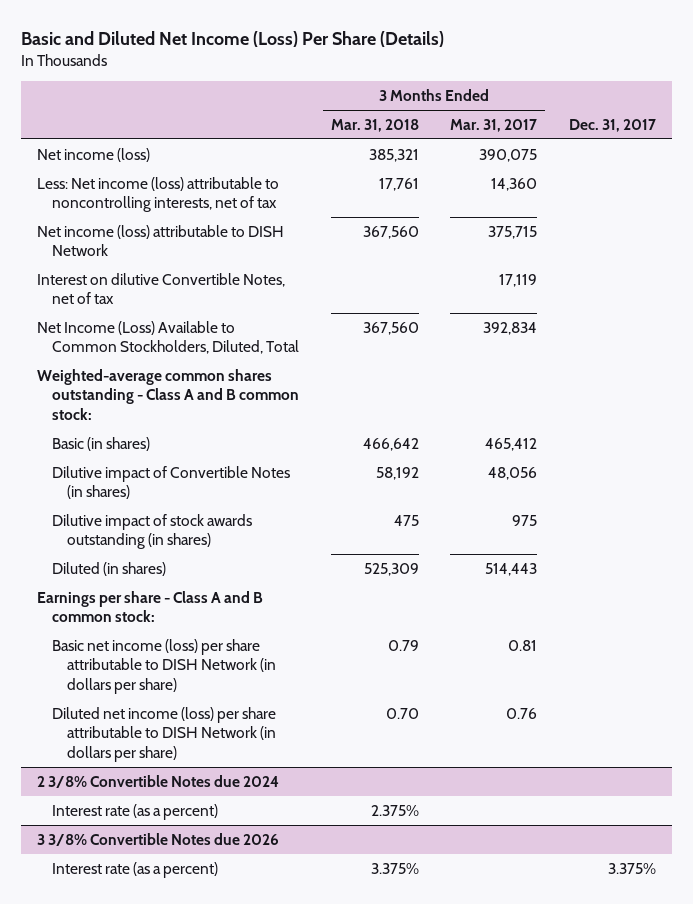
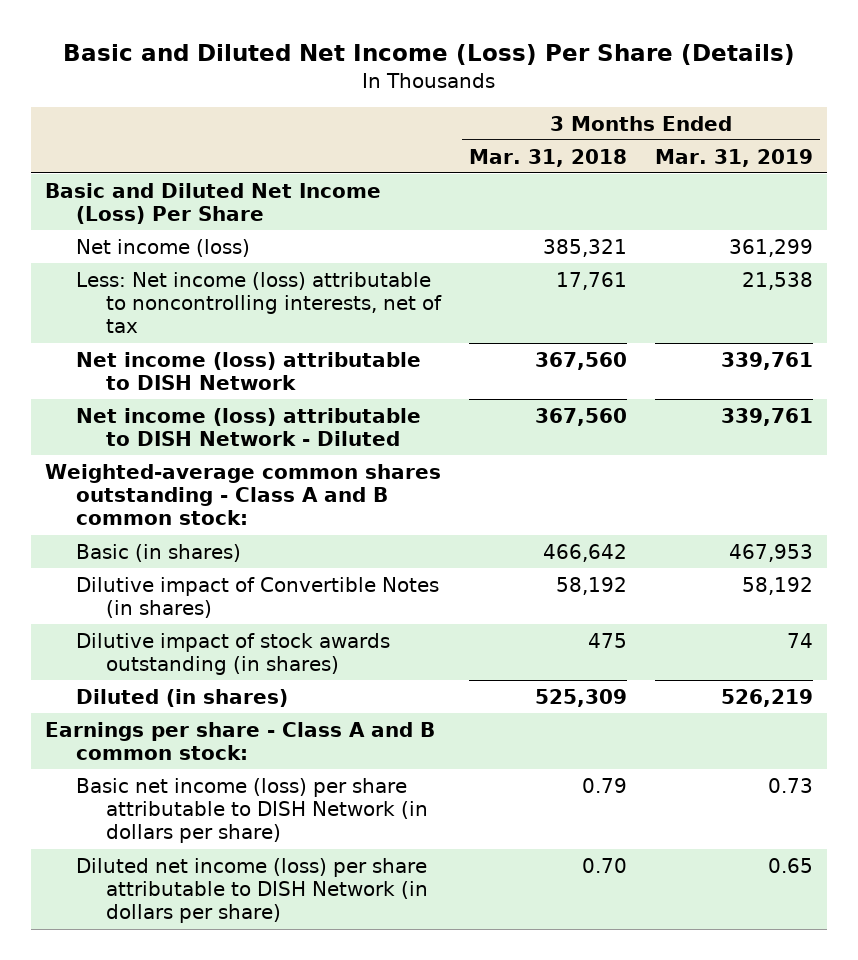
[450,118,538,132] Mar. 31, 2017 -> none
[569,118,657,132] Dec. 31, 2017 -> none
none -> [655,148,814,167] Mar. 31, 2019
none -> [45,182,382,224] Basic and Diluted Net Income (Loss) Per Share
[36,272,285,305] Interest on dilutive Convertible Notes, net of tax -> none
[36,320,299,355] Net Income (Loss) Available to Common Stockholders, Diluted, Total -> [75,407,421,446] Net income (loss) attributable to DISH Network - Diluted
[36,774,279,788] 2 3/8% Convertible Notes due 2024 -> none
[51,803,218,820] Interest rate (as a percent) -> none
[36,832,279,846] 3 3/8% Convertible Notes due 2026 -> none
[51,861,218,878] Interest rate (as a percent) -> none

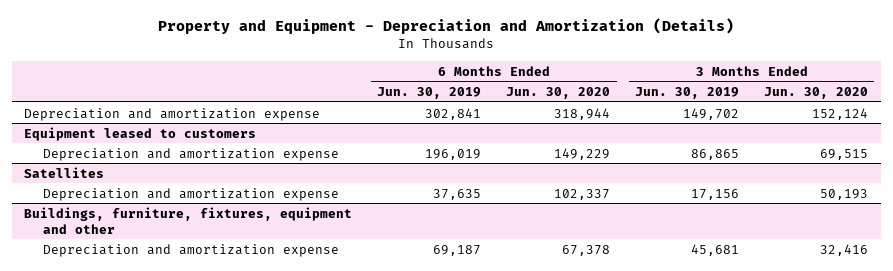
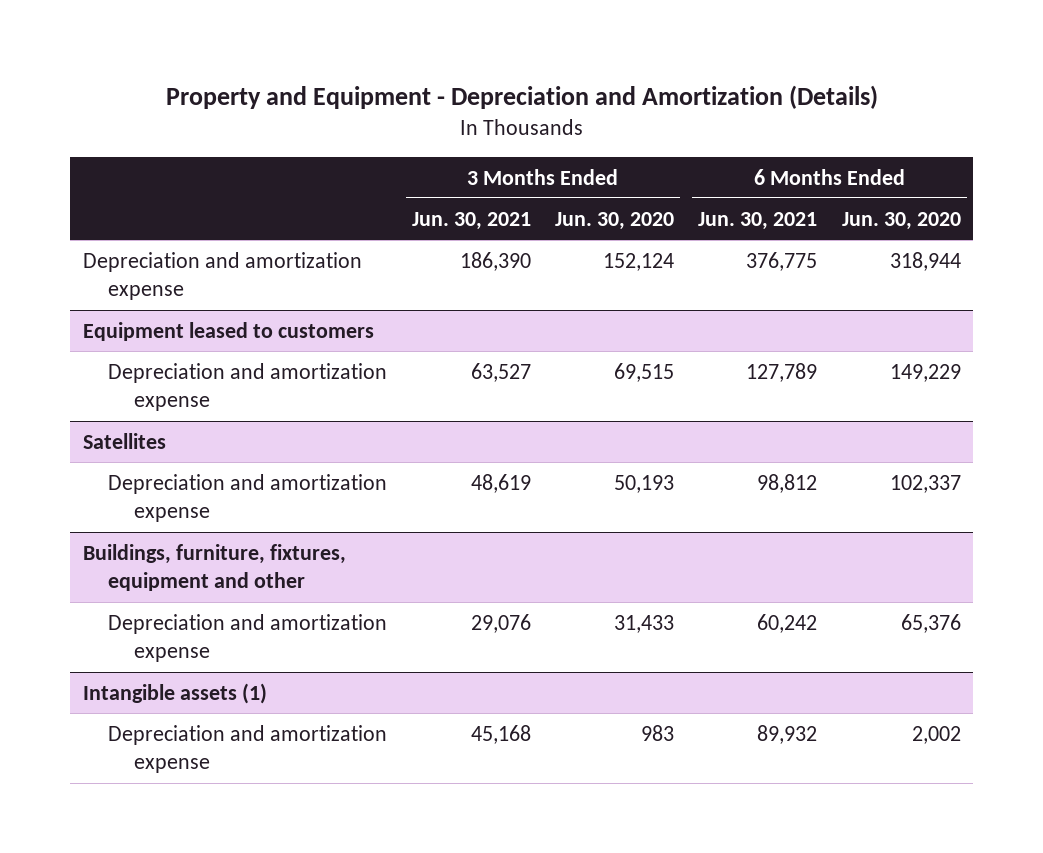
[377,86,482,99] Jun. 30, 2019 -> none
[635,86,740,99] Jun. 30, 2019 -> none
none -> [411,211,531,230] Jun. 30, 2021
none -> [698,211,818,230] Jun. 30, 2021
[562,244,611,256] 67,378 -> [900,613,961,633] 65,376
[820,243,869,256] 32,416 -> [614,614,675,633] 31,433
none -> [82,682,267,704] Intangible assets (1)
none -> [108,724,388,774] Depreciation and amortization expense

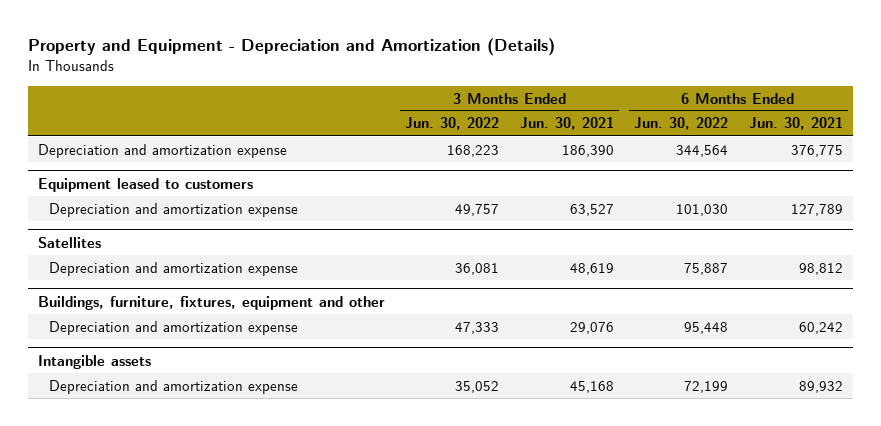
[555,211,675,230] Jun. 30, 2020 -> none
[841,211,961,230] Jun. 30, 2020 -> none
none -> [405,117,500,131] Jun. 30, 2022
none -> [634,117,729,131] Jun. 30, 2022
[82,682,267,704] Intangible assets (1) -> [38,354,152,369] Intangible assets

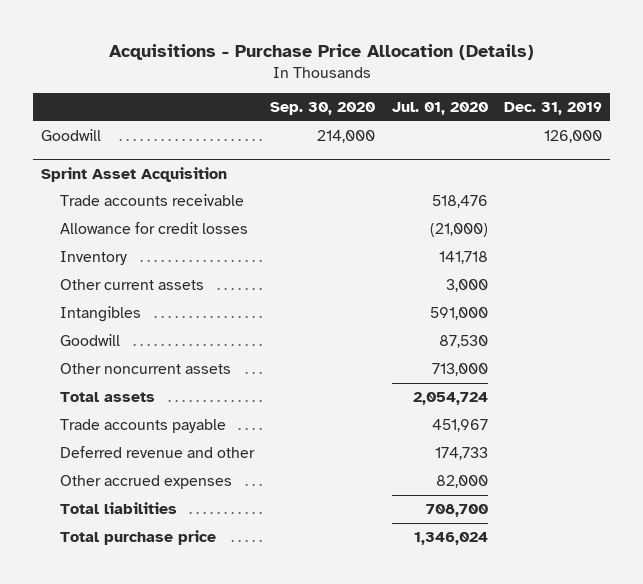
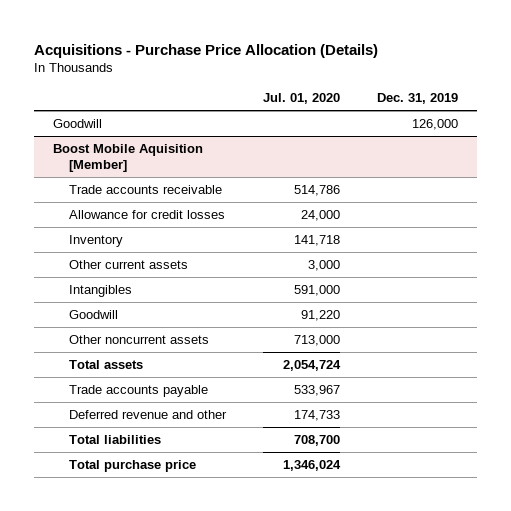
[270,102,376,116] Sep. 30, 2020 -> none
[41,166,228,182] Sprint Asset Acquisition -> none
none -> [52,143,203,173] Boost Mobile Aquisition [Member]
[431,195,488,209] 518,476 -> [294,184,341,196] 514,786
[429,223,488,238] (21,000) -> [301,209,341,221] 24,000
[438,335,488,349] 87,530 -> [301,309,341,321] 91,220
[431,419,488,433] 451,967 -> [294,384,341,396] 533,967
[60,475,233,490] Other accrued expenses -> none

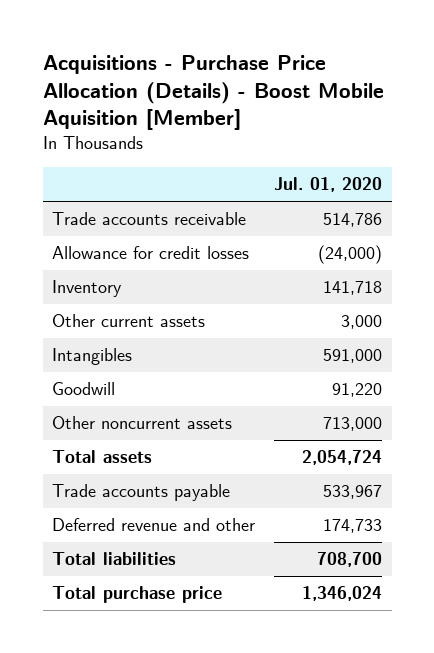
[34,43,379,58] Acquisitions - Purchase Price Allocation (Details) -> [42,55,384,131] Acquisitions - Purchase Price Allocation (Details) - Boost Mobile Aquisition [Member]
[377,93,459,105] Dec. 31, 2019 -> none
[52,118,102,128] Goodwill -> none
[52,143,203,173] Boost Mobile Aquisition [Member] -> none
[301,209,341,221] 24,000 -> [318,245,383,265] (24,000)

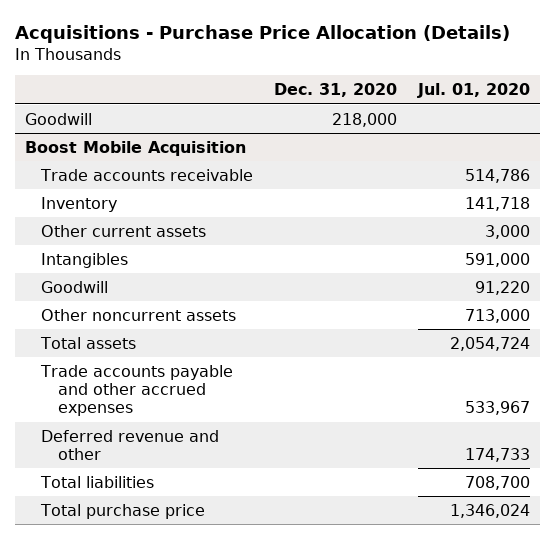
[42,55,384,131] Acquisitions - Purchase Price Allocation (Details) - Boost Mobile Aquisition [Member] -> [14,24,510,43] Acquisitions - Purchase Price Allocation (Details)
none -> [274,83,398,98] Dec. 31, 2020
none -> [25,112,93,125] Goodwill
none -> [25,140,247,156] Boost Mobile Acquisition
[52,246,250,260] Allowance for credit losses -> none
[52,484,231,502] Trade accounts payable -> [40,364,234,417] Trade accounts payable and other accrued expenses

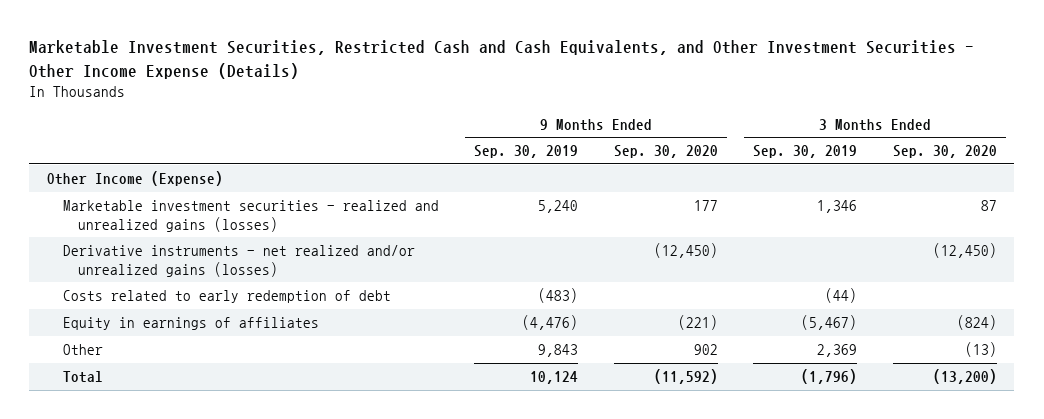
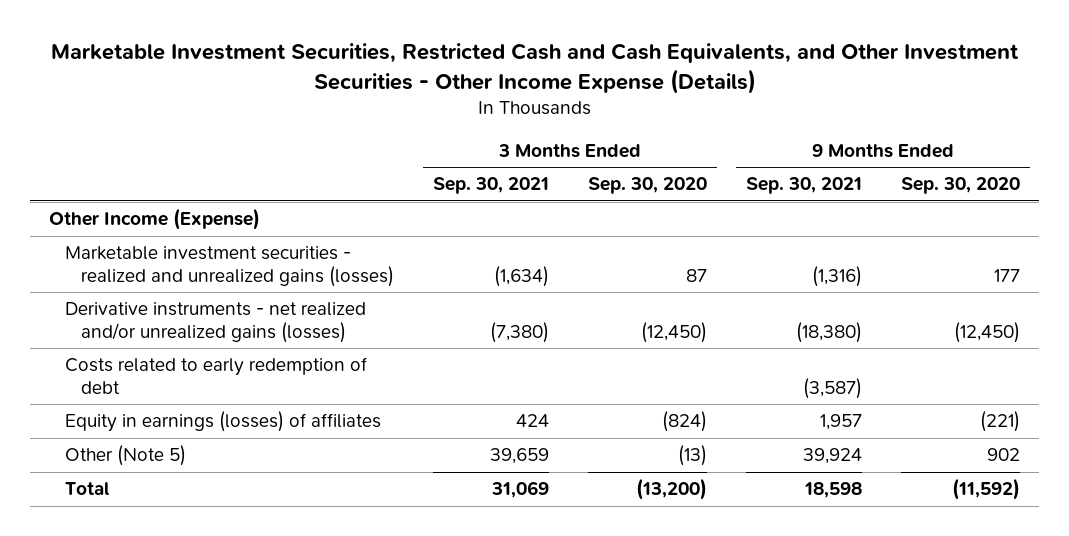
[474,145,579,159] Sep. 30, 2019 -> none
[753,145,858,159] Sep. 30, 2019 -> none
none -> [433,177,550,195] Sep. 30, 2021
none -> [746,177,863,195] Sep. 30, 2021
[62,317,319,331] Equity in earnings of affiliates -> [65,411,382,433] Equity in earnings (losses) of affiliates
[62,344,103,356] Other -> [65,445,187,467] Other (Note 5)

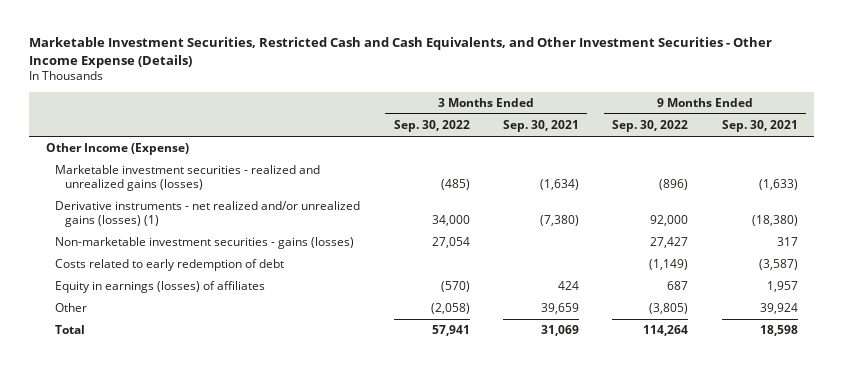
[588,177,708,195] Sep. 30, 2020 -> none
[900,177,1020,195] Sep. 30, 2020 -> none
none -> [393,120,470,133] Sep. 30, 2022
none -> [612,120,689,133] Sep. 30, 2022
[812,265,863,287] (1,316) -> [758,178,798,190] (1,633)
[65,302,367,343] Derivative instruments - net realized and/or unrealized gains (losses) -> [55,201,361,227] Derivative instruments - net realized and/or unrealized gains (losses) (1)
none -> [55,237,355,250] Non-marketable investment securities - gains (losses)
[65,445,187,467] Other (Note 5) -> [55,303,88,313] Other

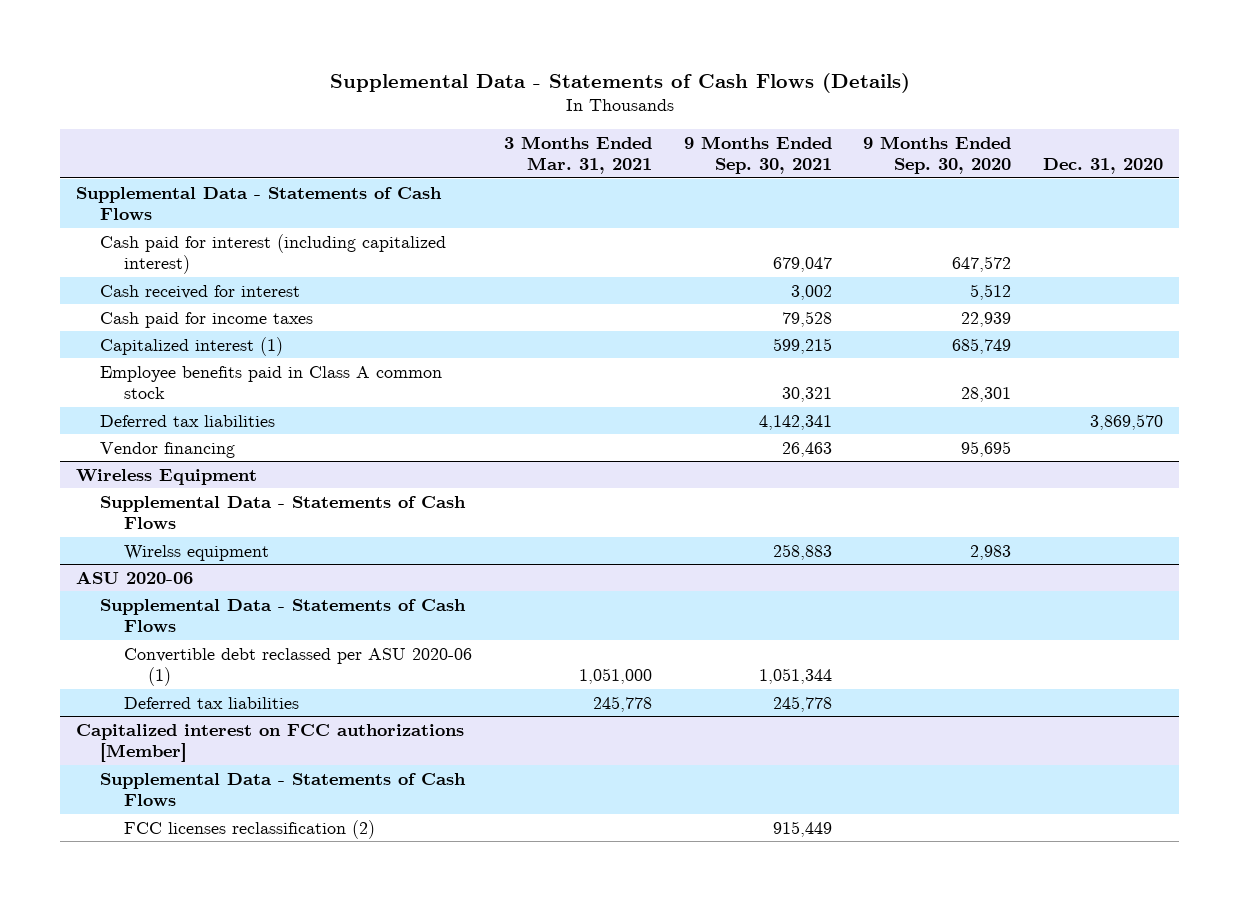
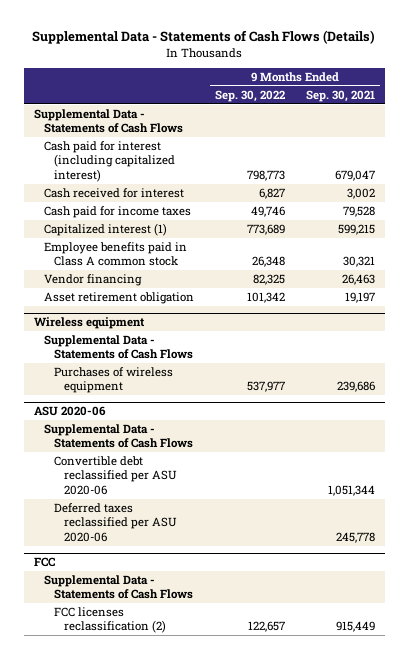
[504,135,653,175] 3 Months Ended Mar. 31, 2021 -> none
[863,135,1012,175] 9 Months Ended Sep. 30, 2020 -> none
[1042,158,1163,175] Dec. 31, 2020 -> none
none -> [214,89,285,102] Sep. 30, 2022
[100,414,276,427] Deferred tax liabilities -> none
none -> [43,292,194,305] Asset retirement obligation
[76,468,258,485] Wireless Equipment -> [34,317,146,330] Wireless equipment
[124,544,270,561] Wirelss equipment -> [53,367,173,394] Purchases of wireless equipment
[772,543,832,560] 258,883 -> [336,381,375,393] 239,686
[124,647,473,687] Convertible debt reclassed per ASU 2020-06 (1) -> [53,456,177,495] Convertible debt reclassified per ASU 2020-06
[124,696,300,709] Deferred tax liabilities -> [53,503,177,542] Deferred taxes reclassified per ASU 2020-06
[76,723,465,763] Capitalized interest on FCC authorizations [Member] -> [34,557,56,568] FCC

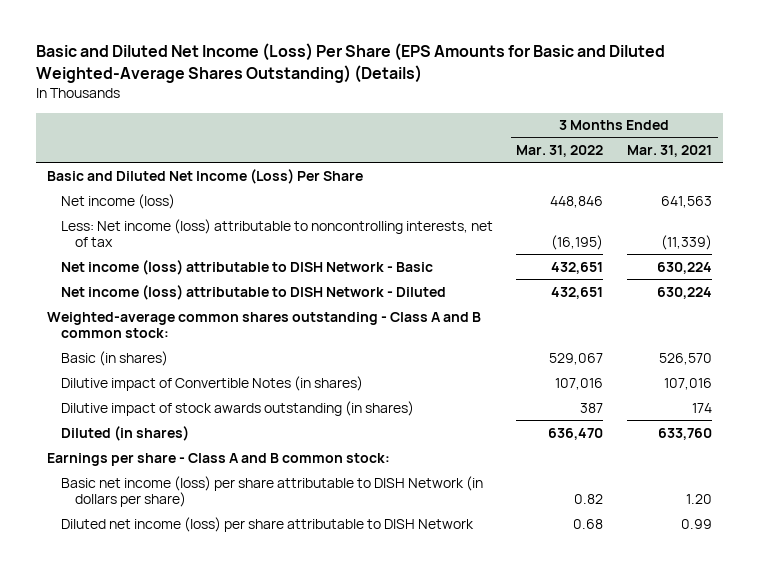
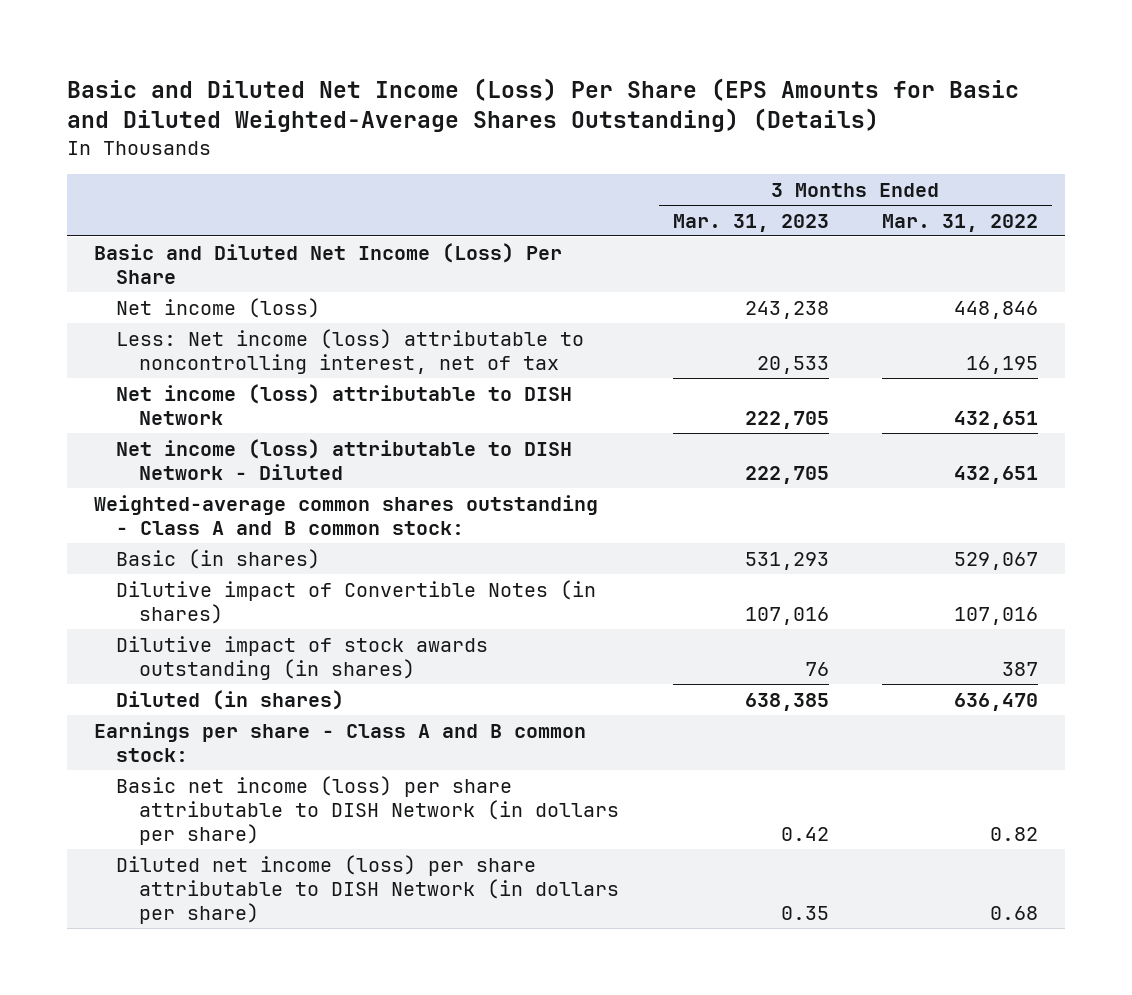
[626,144,712,157] Mar. 31, 2021 -> none
none -> [672,213,829,232] Mar. 31, 2023
[60,218,493,247] Less: Net income (loss) attributable to noncontrolling interests, net of tax -> [116,328,585,374] Less: Net income (loss) attributable to noncontrolling interest, net of tax
[551,234,604,250] (16,195) -> [966,355,1039,374] 16,195
[60,259,433,275] Net income (loss) attributable to DISH Network - Basic -> [116,383,573,425] Net income (loss) attributable to DISH Network
[60,516,474,532] Diluted net income (loss) per share attributable to DISH Network -> [116,854,620,925] Diluted net income (loss) per share attributable to DISH Network (in dollars per share)

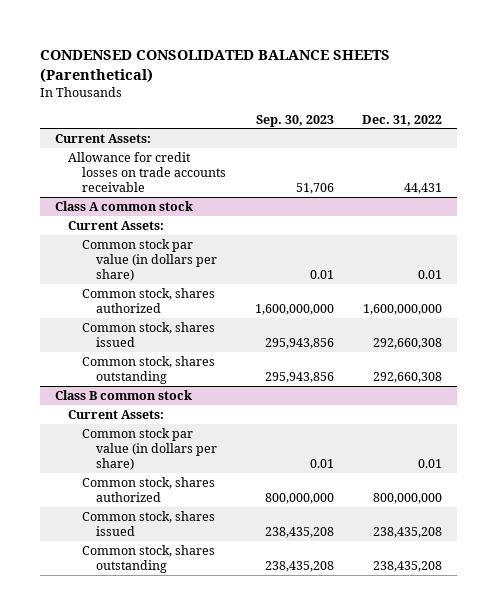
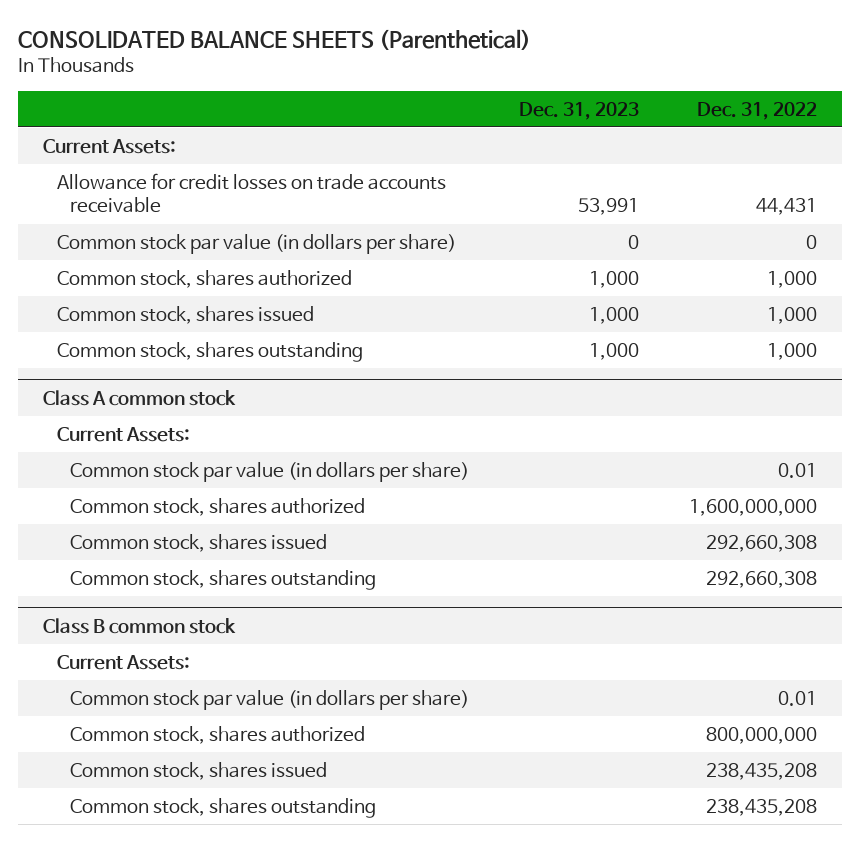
[40,49,391,83] CONDENSED CONSOLIDATED BALANCE SHEETS (Parenthetical) -> [18,29,532,51] CONSOLIDATED BALANCE SHEETS (Parenthetical)
[255,114,334,127] Sep. 30, 2023 -> none
none -> [519,101,640,120] Dec. 31, 2023
none -> [56,233,456,254] Common stock par value (in dollars per share)
none -> [56,269,352,288] Common stock, shares authorized
none -> [56,305,314,324] Common stock, shares issued
none -> [56,341,363,362] Common stock, shares outstanding

